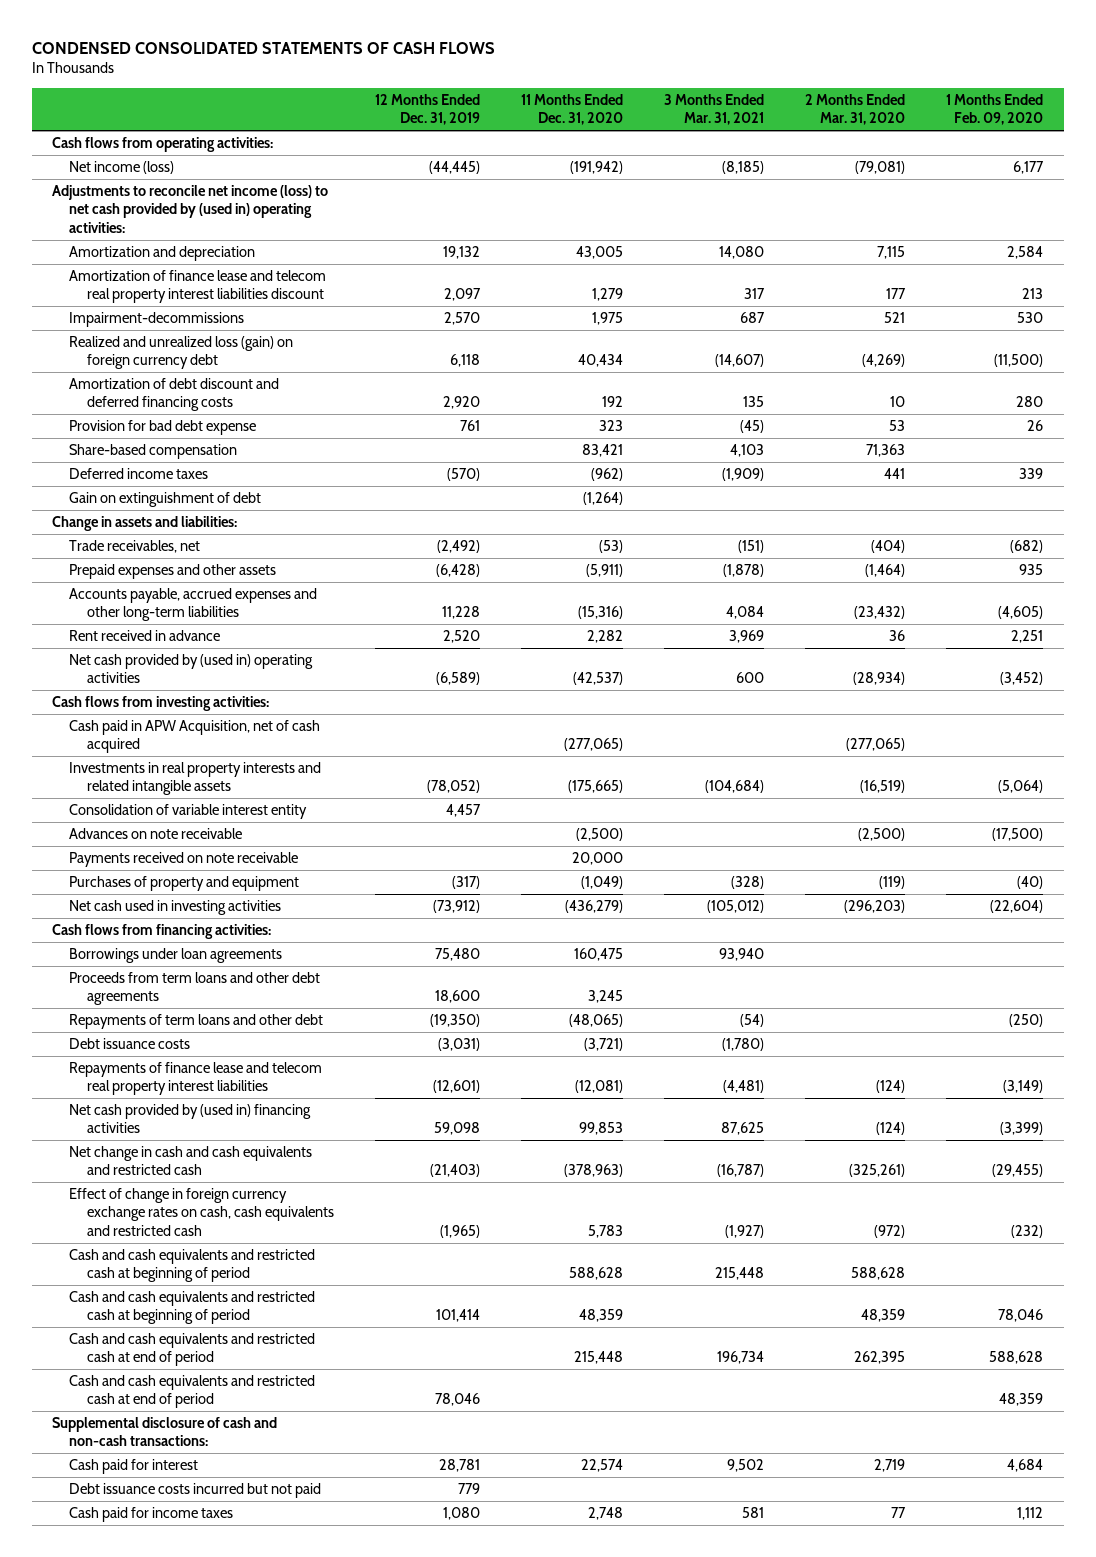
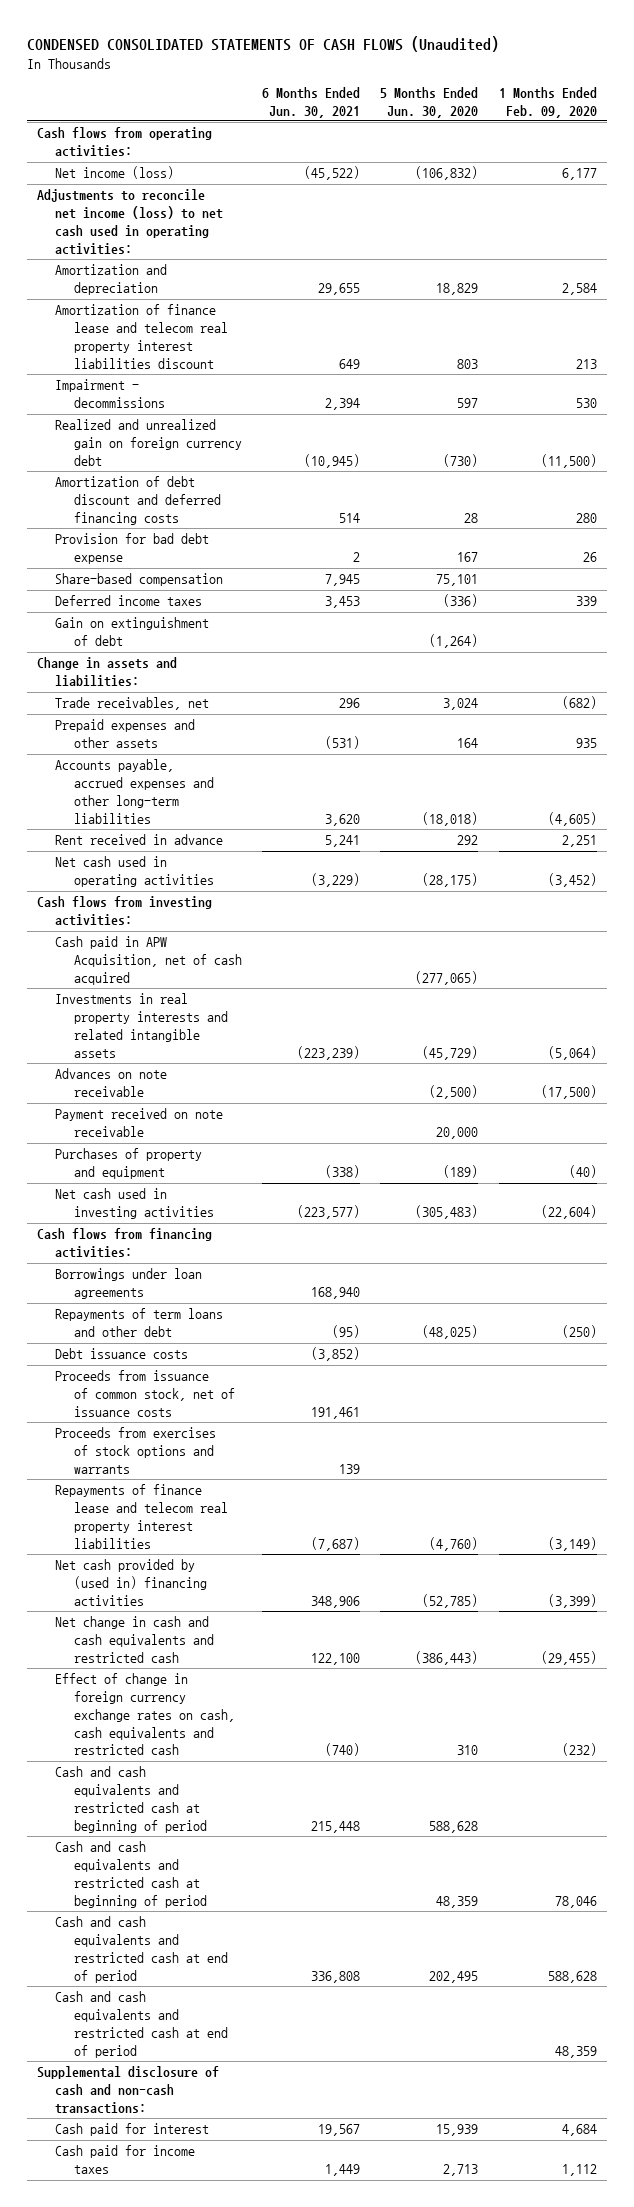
[31,41,495,54] CONDENSED CONSOLIDATED STATEMENTS OF CASH FLOWS -> [27,35,500,52] CONDENSED CONSOLIDATED STATEMENTS OF CASH FLOWS (Unaudited)
[374,93,480,126] 12 Months Ended Dec. 31, 2019 -> none
[520,93,623,126] 11 Months Ended Dec. 31, 2020 -> none
[664,93,765,126] 3 Months Ended Mar. 31, 2021 -> none
[805,93,906,126] 2 Months Ended Mar. 31, 2020 -> none
none -> [261,86,360,118] 6 Months Ended Jun. 30, 2021
none -> [380,86,479,118] 5 Months Ended Jun. 30, 2020
[52,184,329,233] Adjustments to reconcile net income (loss) to net cash provided by (used in) operating activities: -> [37,189,224,255] Adjustments to reconcile net income (loss) to net cash used in operating activities:
[69,311,245,327] Impairment-decommissions -> [55,379,165,409] Impairment - decommissions
[69,335,294,370] Realized and unrealized loss (gain) on foreign currency debt -> [55,419,242,466] Realized and unrealized gain on foreign currency debt
[69,653,314,684] Net cash provided by (used in) operating activities -> [55,856,214,888] Net cash used in operating activities
[69,803,308,819] Consolidation of variable interest entity -> none
[69,851,299,867] Payments received on note receivable -> [55,1108,224,1138] Payment received on note receivable
[69,971,321,1006] Proceeds from term loans and other debt agreements -> none
none -> [55,1370,235,1417] Proceeds from issuance of common stock, net of issuance costs
none -> [55,1427,217,1474] Proceeds from exercises of stock options and warrants
[69,1482,322,1498] Debt issuance costs incurred but not paid -> none

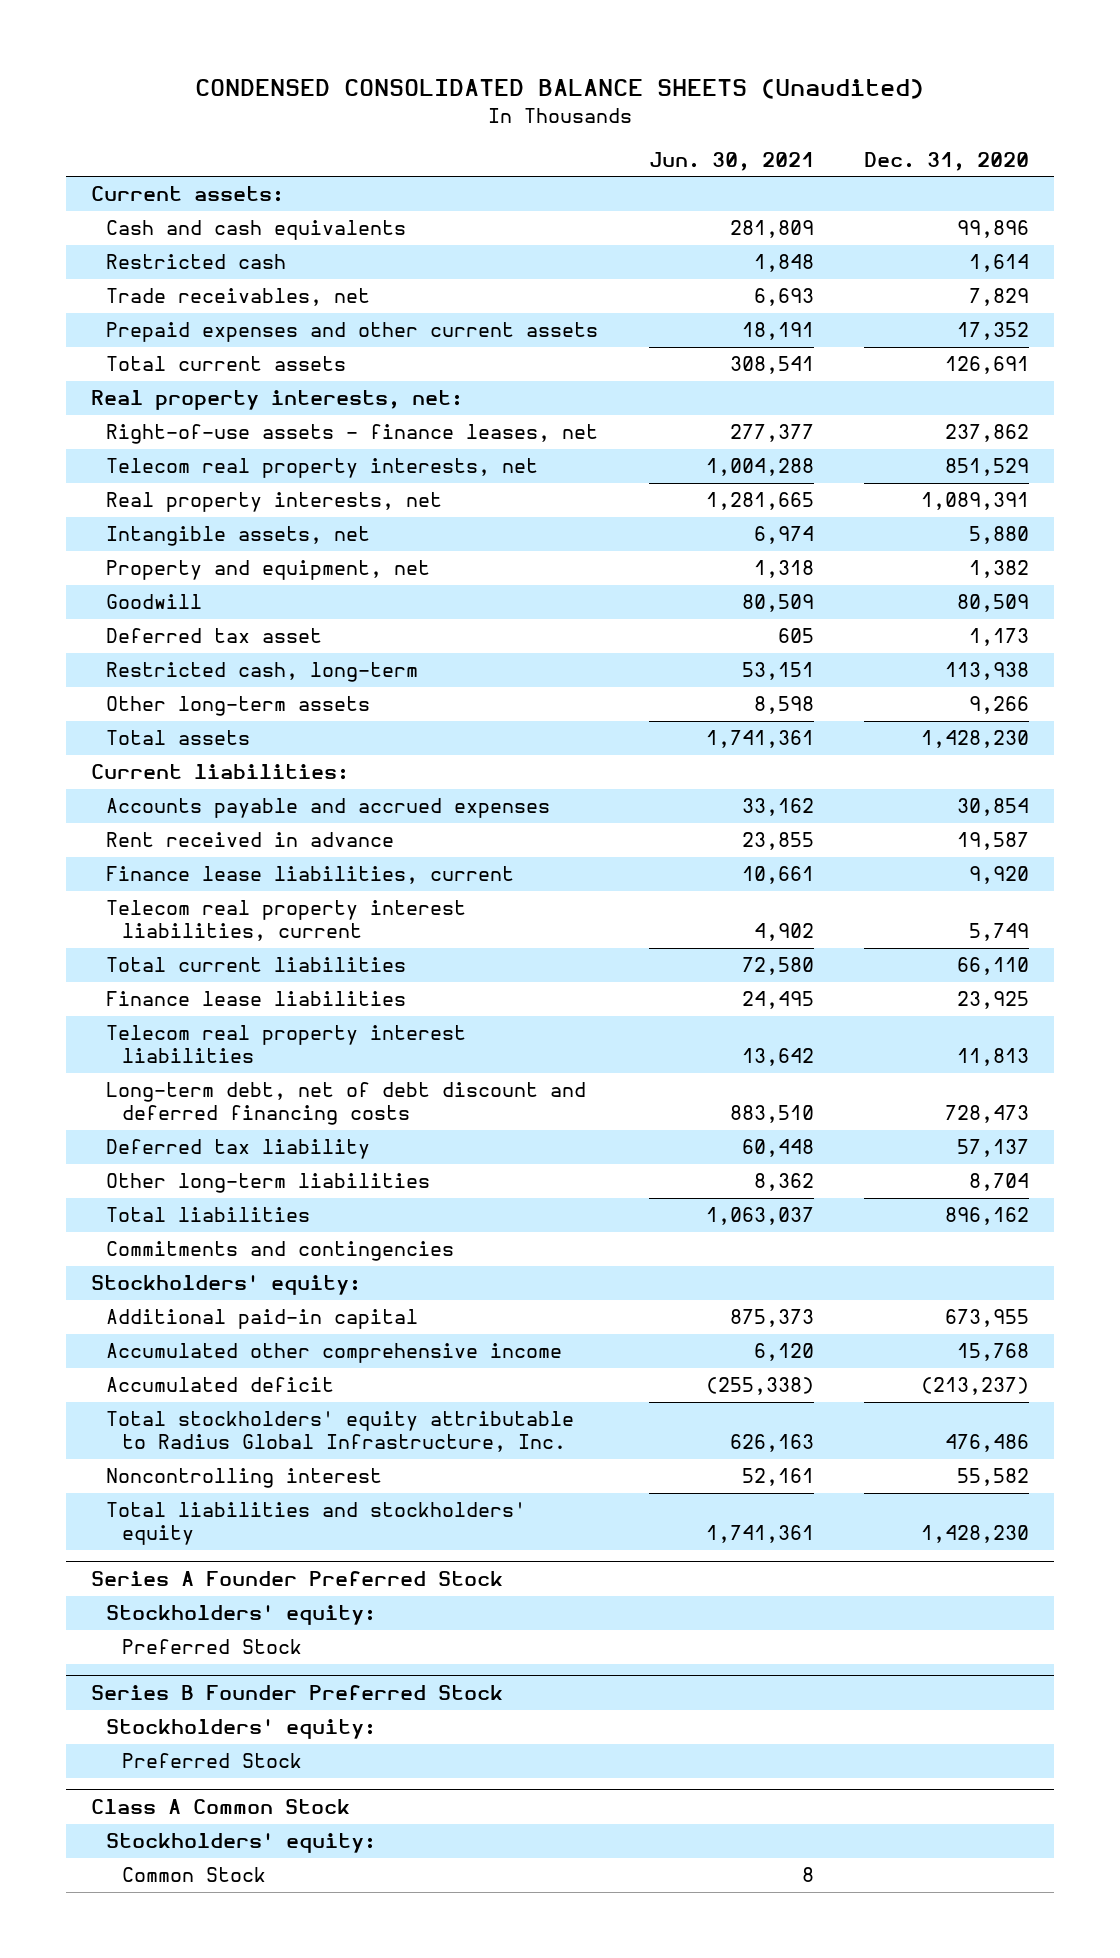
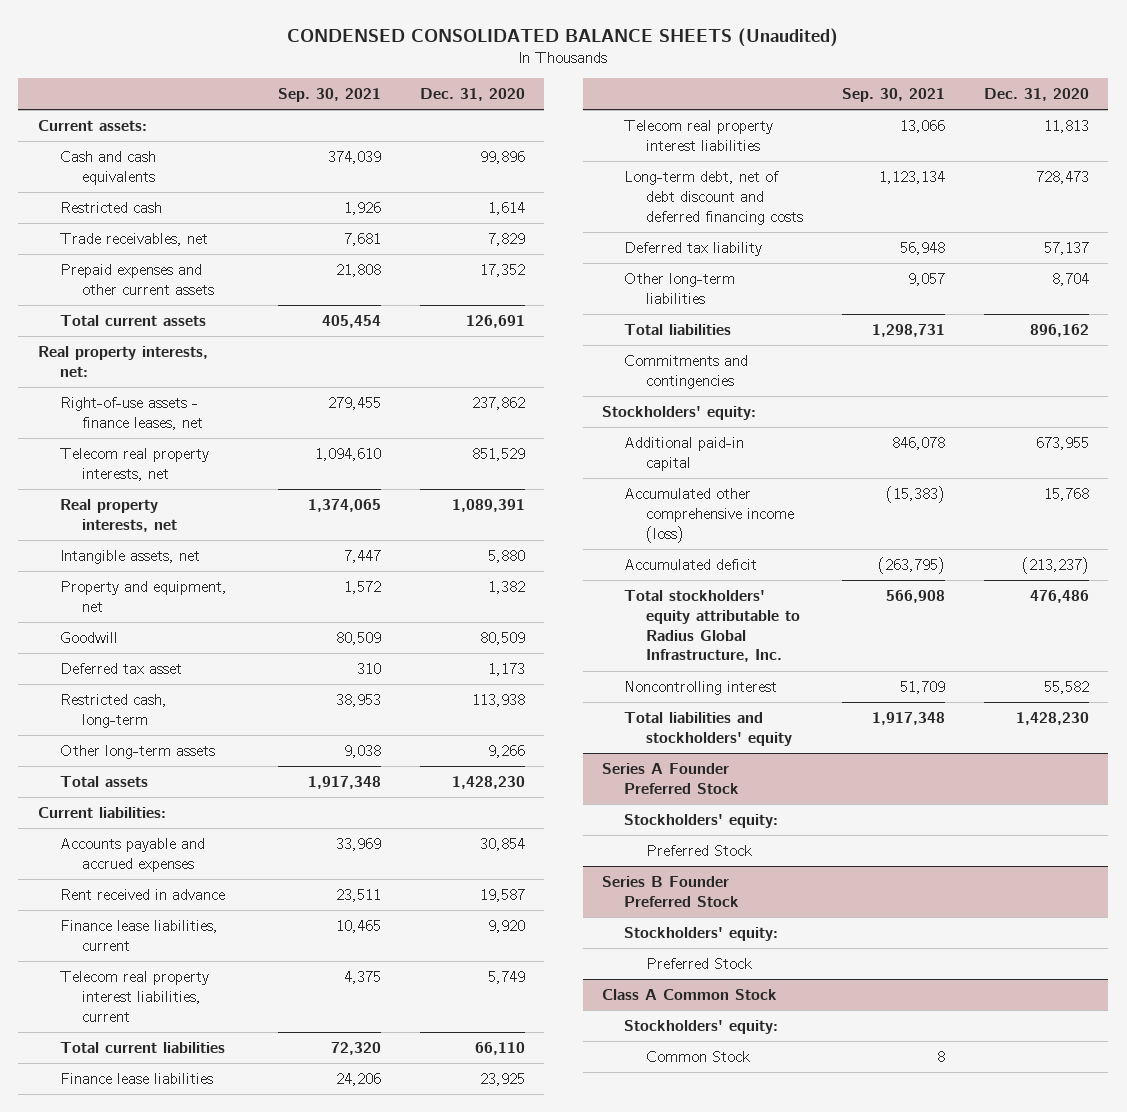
[648,151,814,171] Jun. 30, 2021 -> none
none -> [277,88,381,103] Sep. 30, 2021
[106,1343,563,1364] Accumulated other comprehensive income -> [624,487,795,543] Accumulated other comprehensive income (loss)

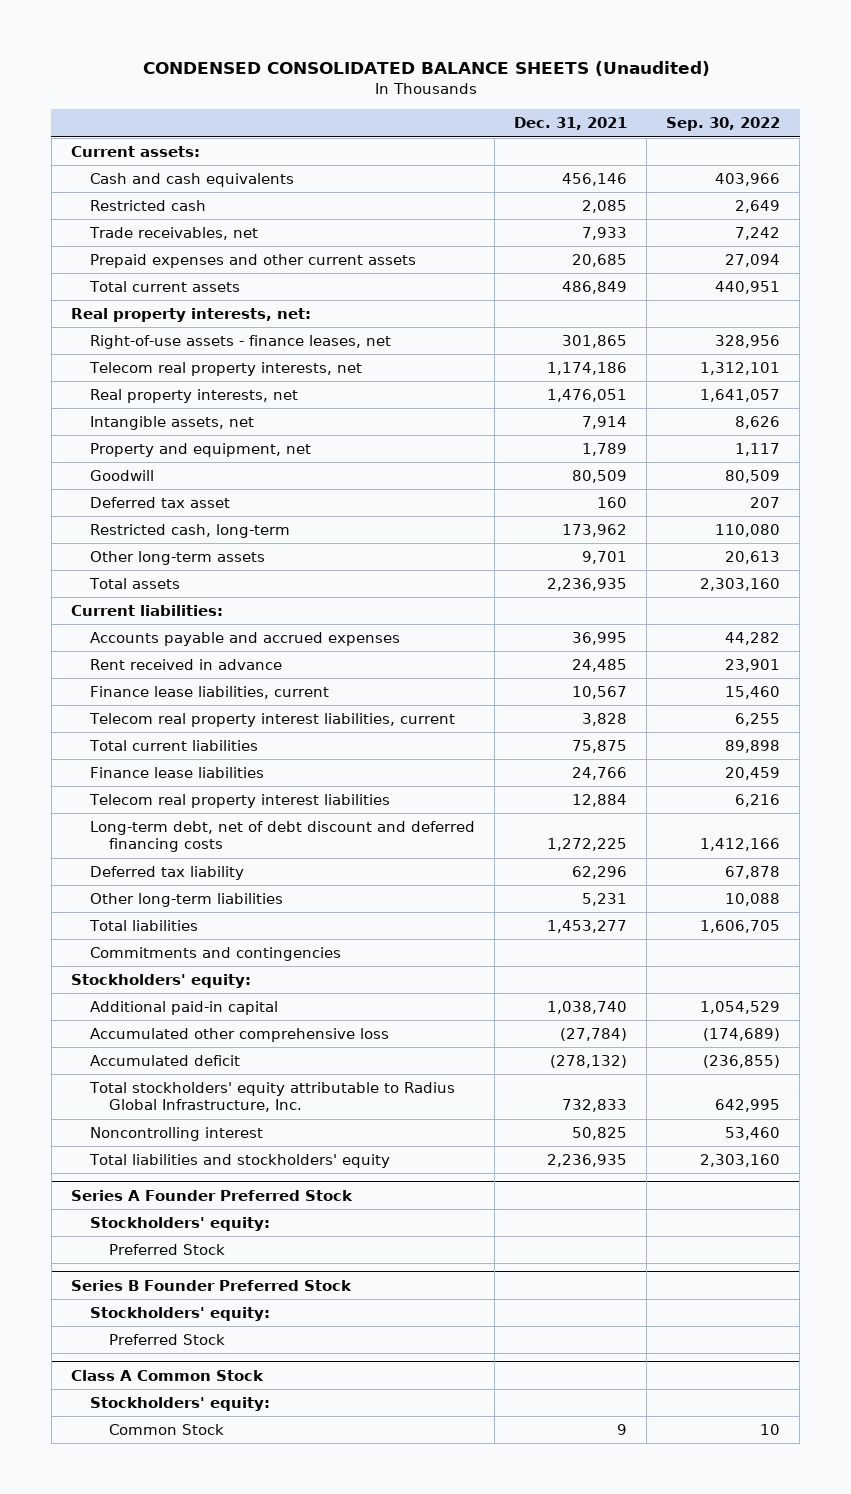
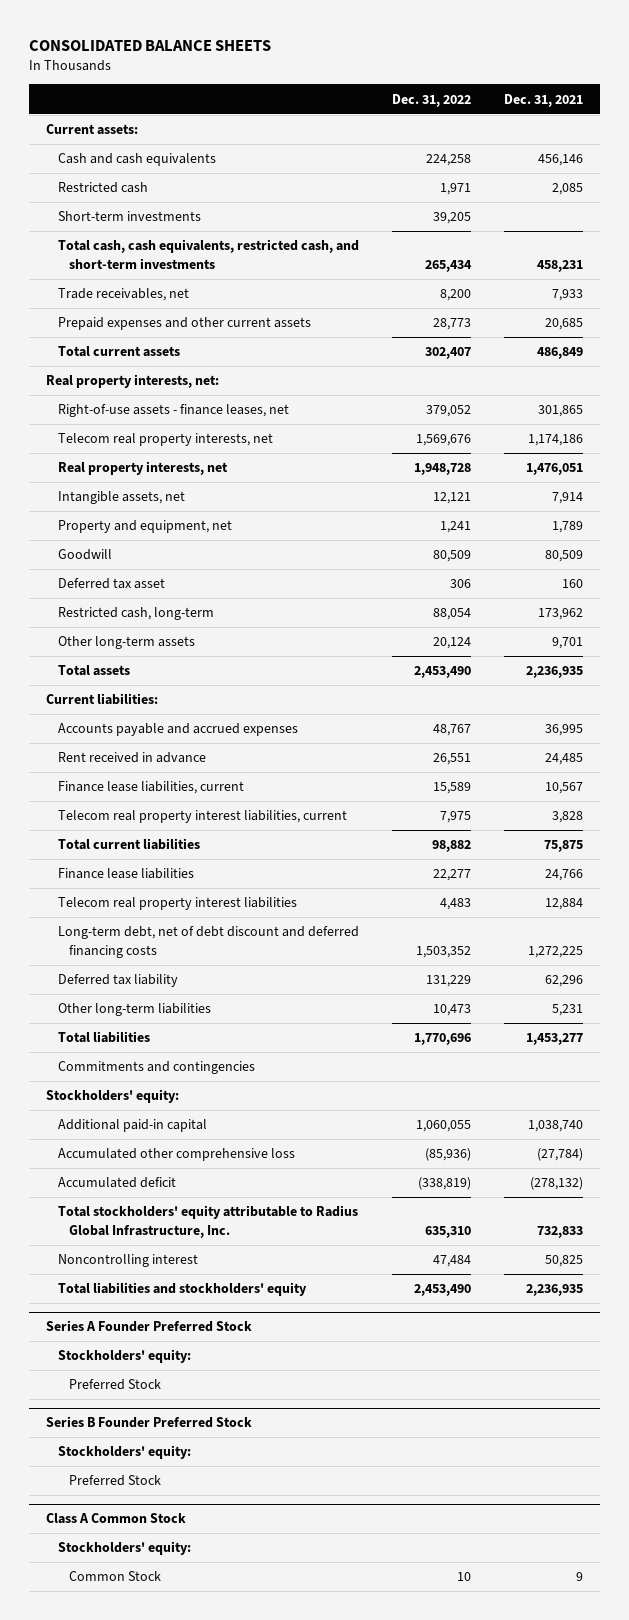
[142,61,710,77] CONDENSED CONSOLIDATED BALANCE SHEETS (Unaudited) -> [29,40,272,52] CONSOLIDATED BALANCE SHEETS
[666,117,781,132] Sep. 30, 2022 -> none
none -> [391,93,471,107] Dec. 31, 2022
none -> [57,211,201,222] Short-term investments
none -> [57,239,359,269] Total cash, cash equivalents, restricted cash, and short-term investments

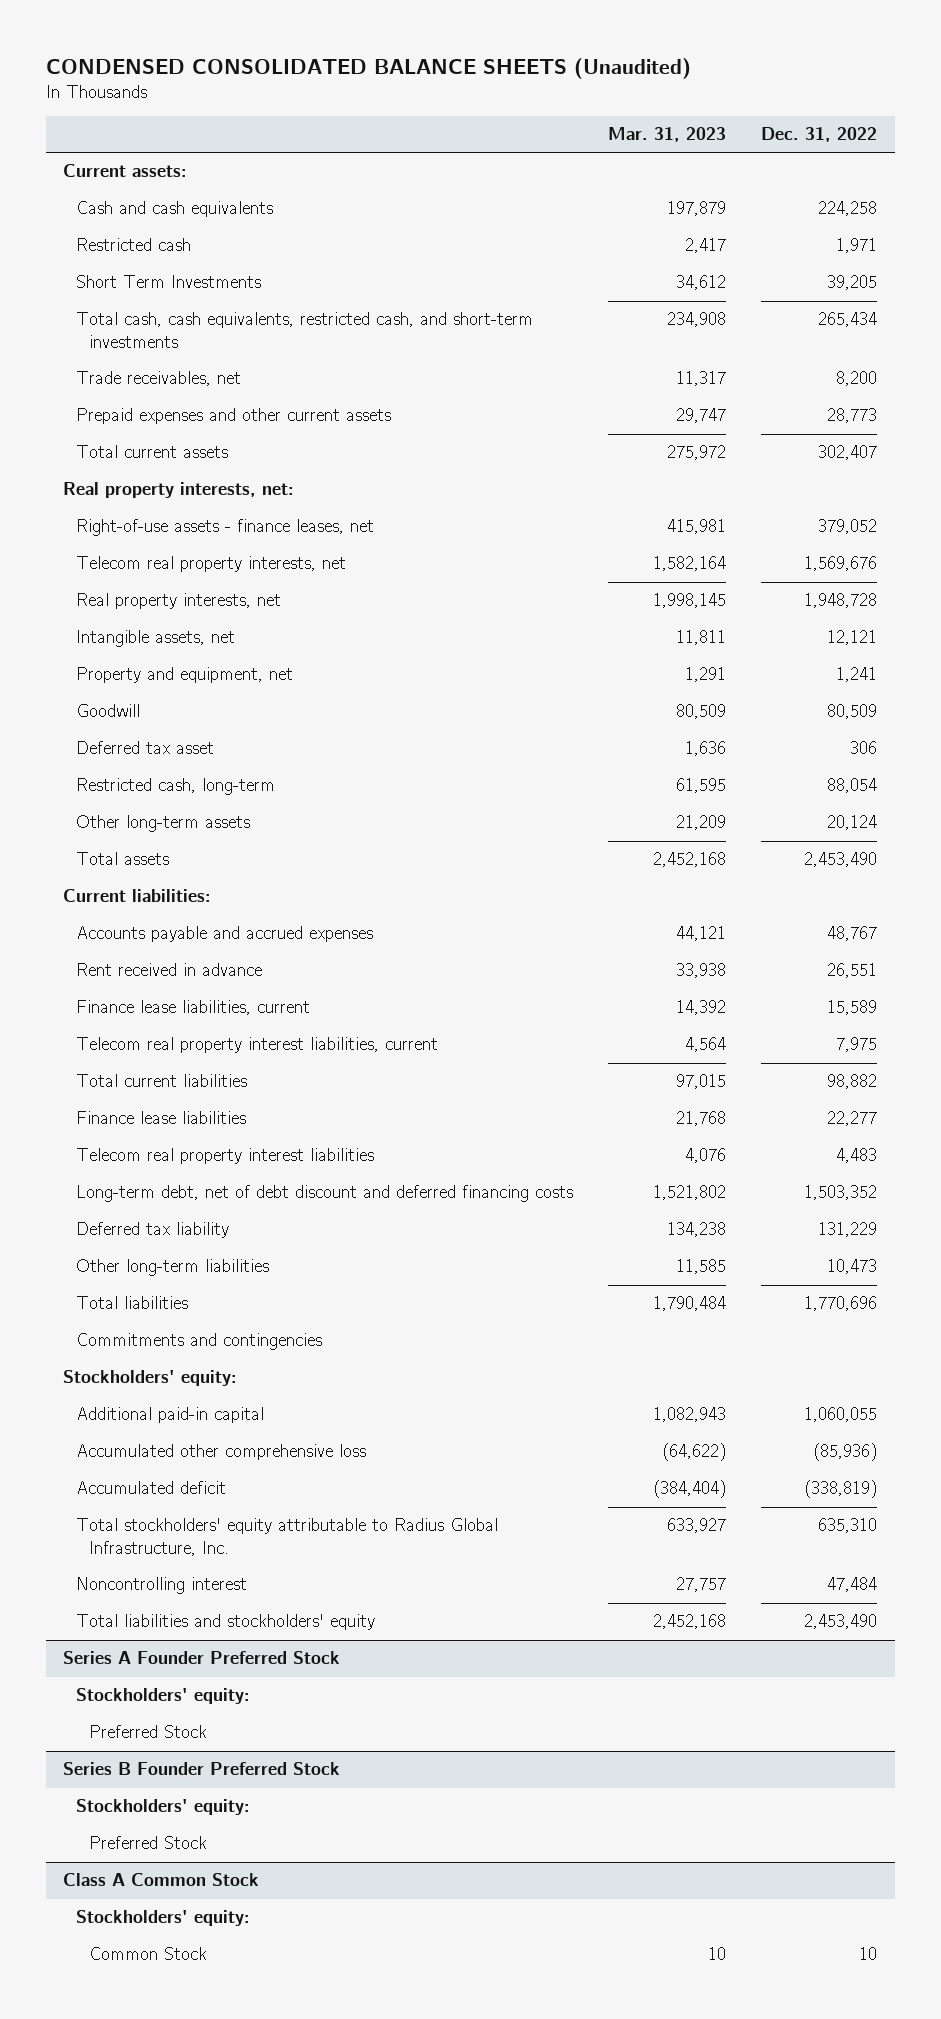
[29,40,272,52] CONSOLIDATED BALANCE SHEETS -> [46,57,692,79] CONDENSED CONSOLIDATED BALANCE SHEETS (Unaudited)
[503,93,583,107] Dec. 31, 2021 -> none
none -> [608,127,727,143] Mar. 31, 2023
[57,211,201,222] Short-term investments -> [76,275,262,289] Short Term Investments

